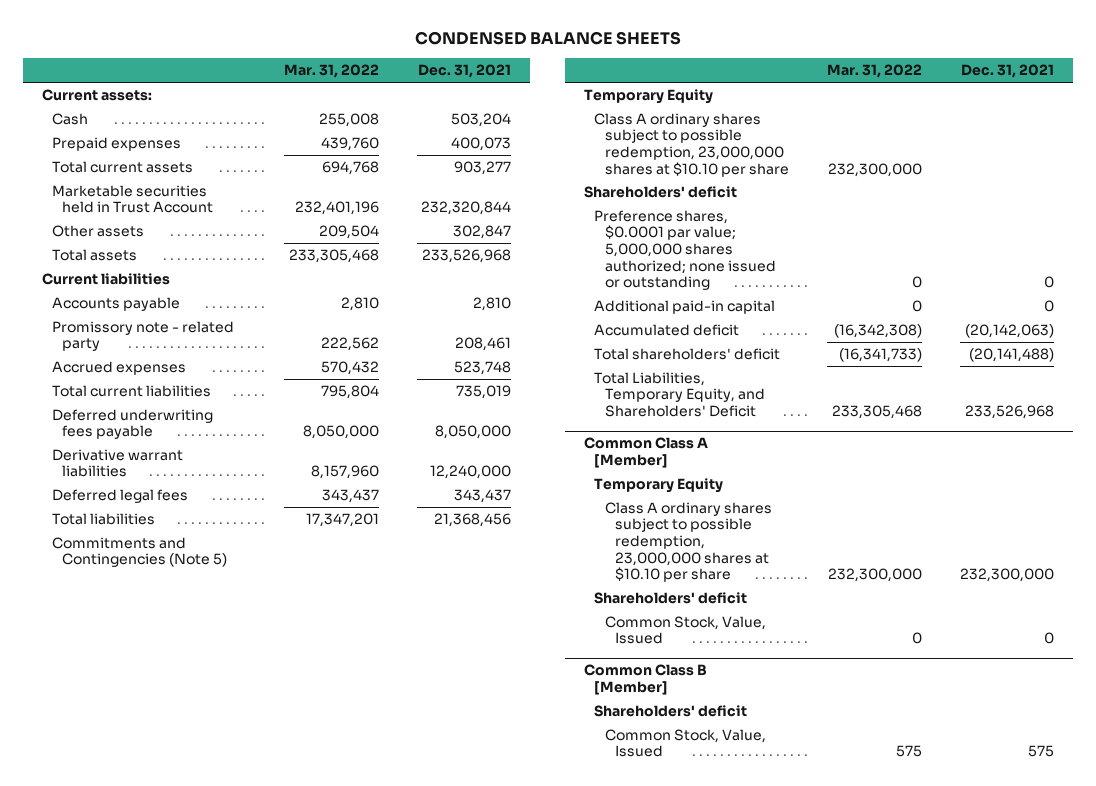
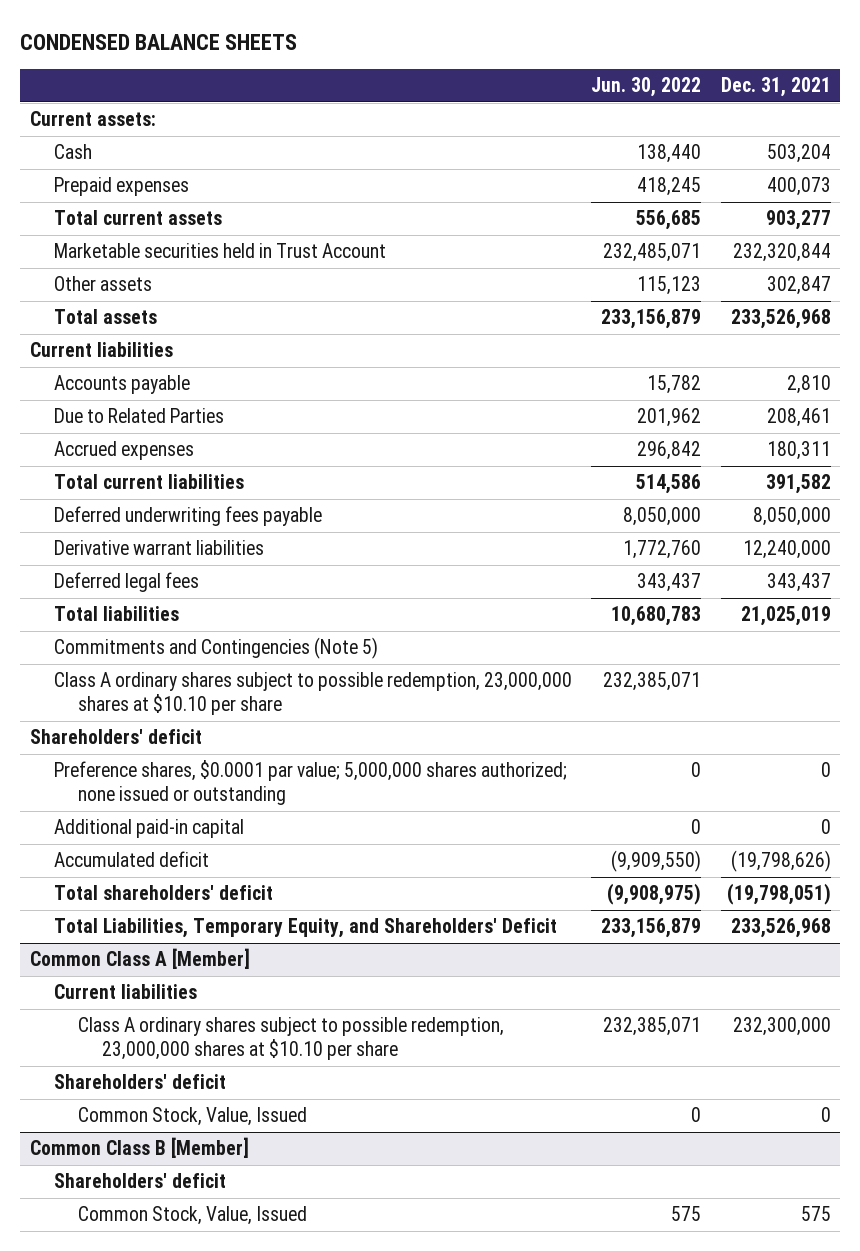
[284,64,380,79] Mar. 31, 2022 -> none
none -> [591,77,702,98] Jun. 30, 2022
[51,320,234,352] Promissory note - related party -> [53,408,224,424] Due to Related Parties
[454,360,512,375] 523,748 -> [766,441,831,461] 180,311
[456,384,512,399] 735,019 -> [765,474,831,495] 391,582
[434,512,512,527] 21,368,456 -> [740,606,831,627] 21,025,019
[584,88,714,104] Temporary Equity -> none
[964,323,1054,338] (20,142,063) -> [730,850,831,873] (19,798,626)
[968,347,1054,362] (20,141,488) -> [726,883,831,906] (19,798,051)
[594,477,724,493] Temporary Equity -> none
none -> [53,984,197,1000] Current liabilities

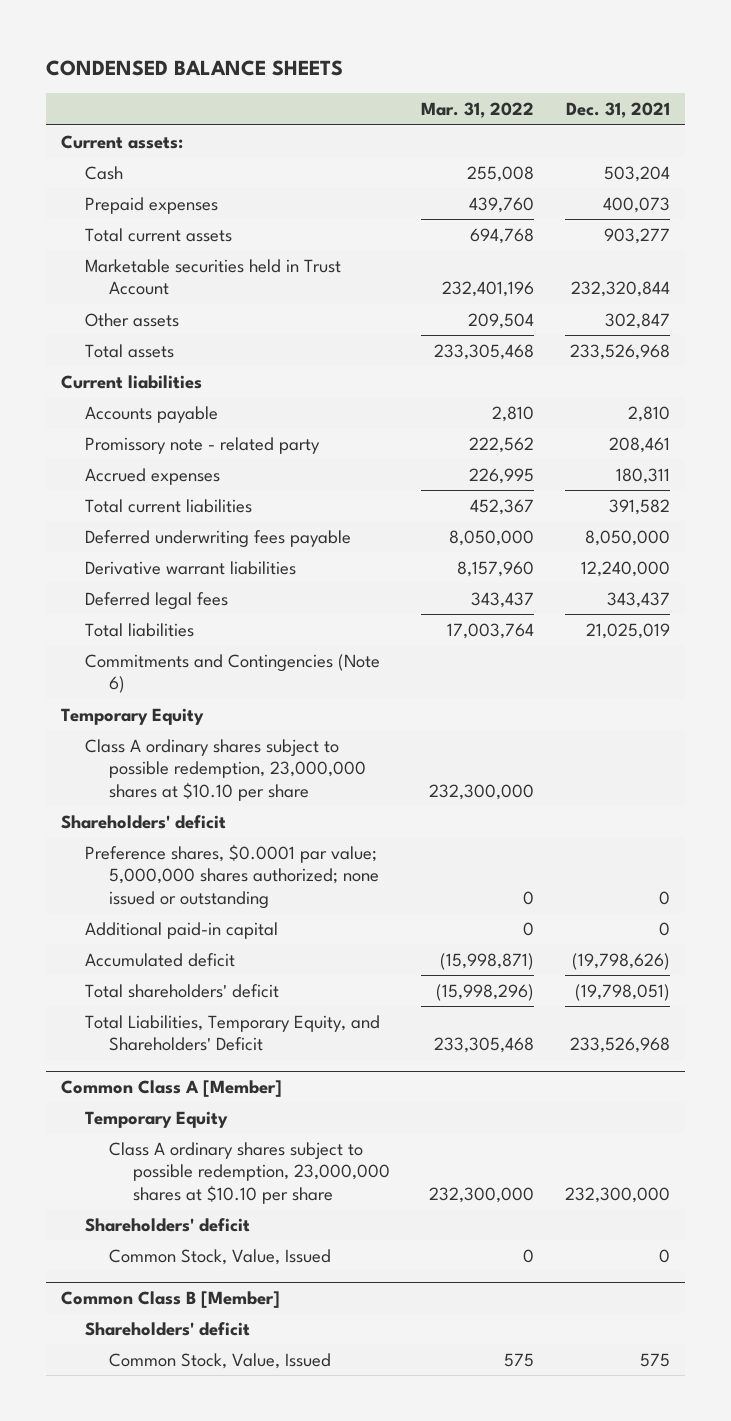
[591,77,702,98] Jun. 30, 2022 -> none
none -> [421,102,535,119] Mar. 31, 2022
[53,408,224,424] Due to Related Parties -> [85,436,321,454] Promissory note - related party
[53,637,378,660] Commitments and Contingencies (Note 5) -> [85,653,381,694] Commitments and Contingencies (Note 6)
none -> [60,707,204,725] Temporary Equity
[53,984,197,1000] Current liabilities -> none
none -> [85,1110,229,1128] Temporary Equity

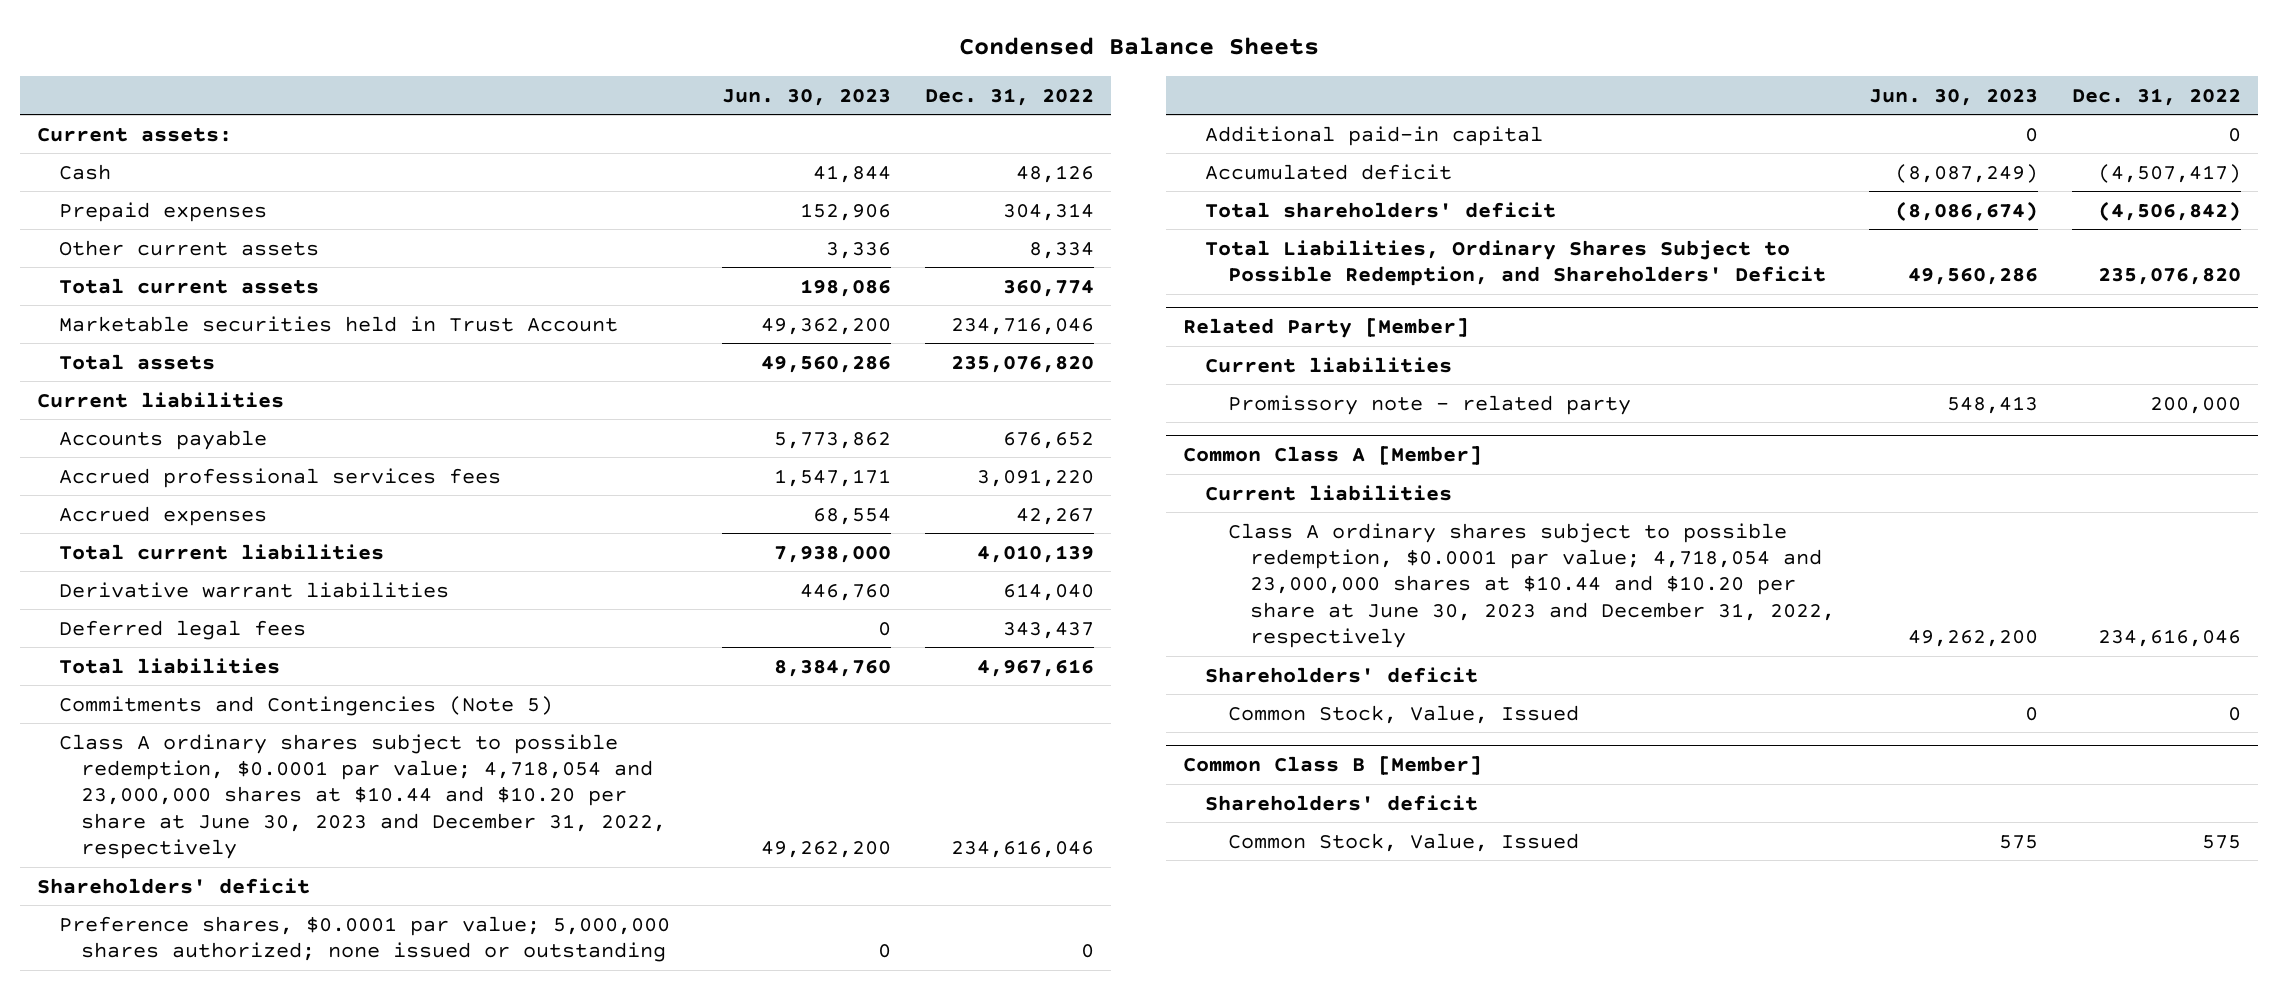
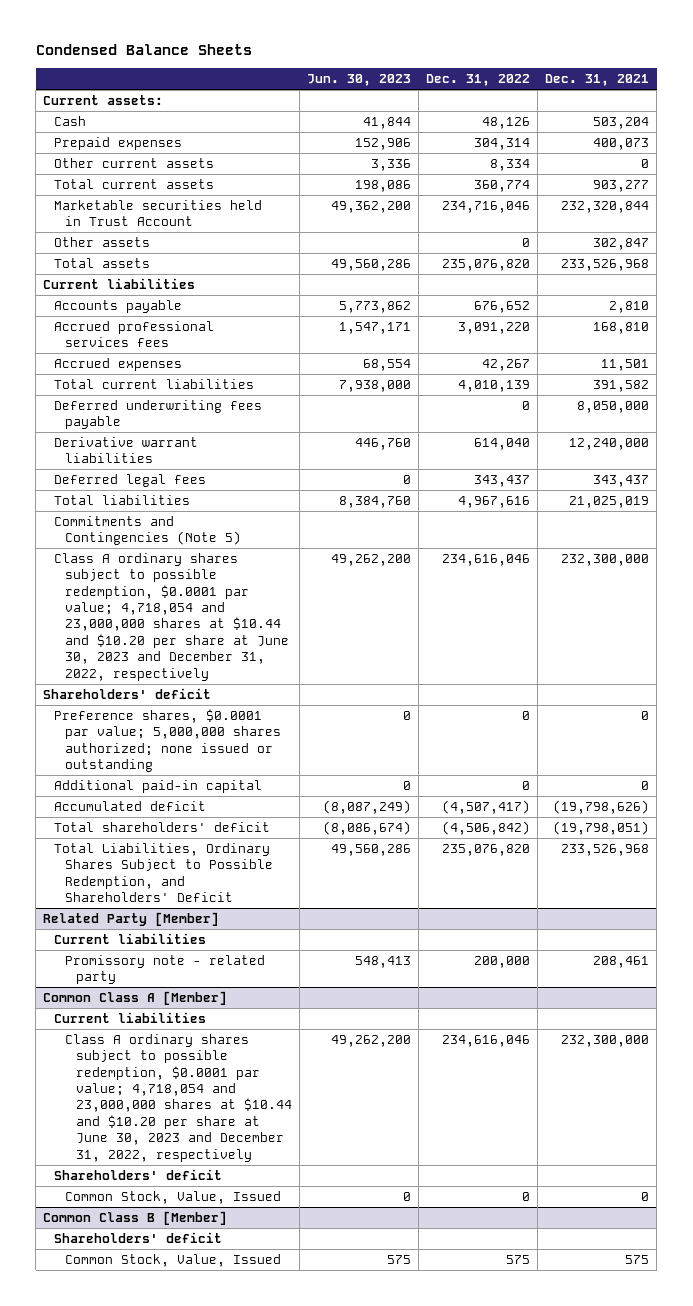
none -> [545,73,650,86] Dec. 31, 2021
none -> [54,236,151,247] Other assets
none -> [54,399,263,430] Deferred underwriting fees payable

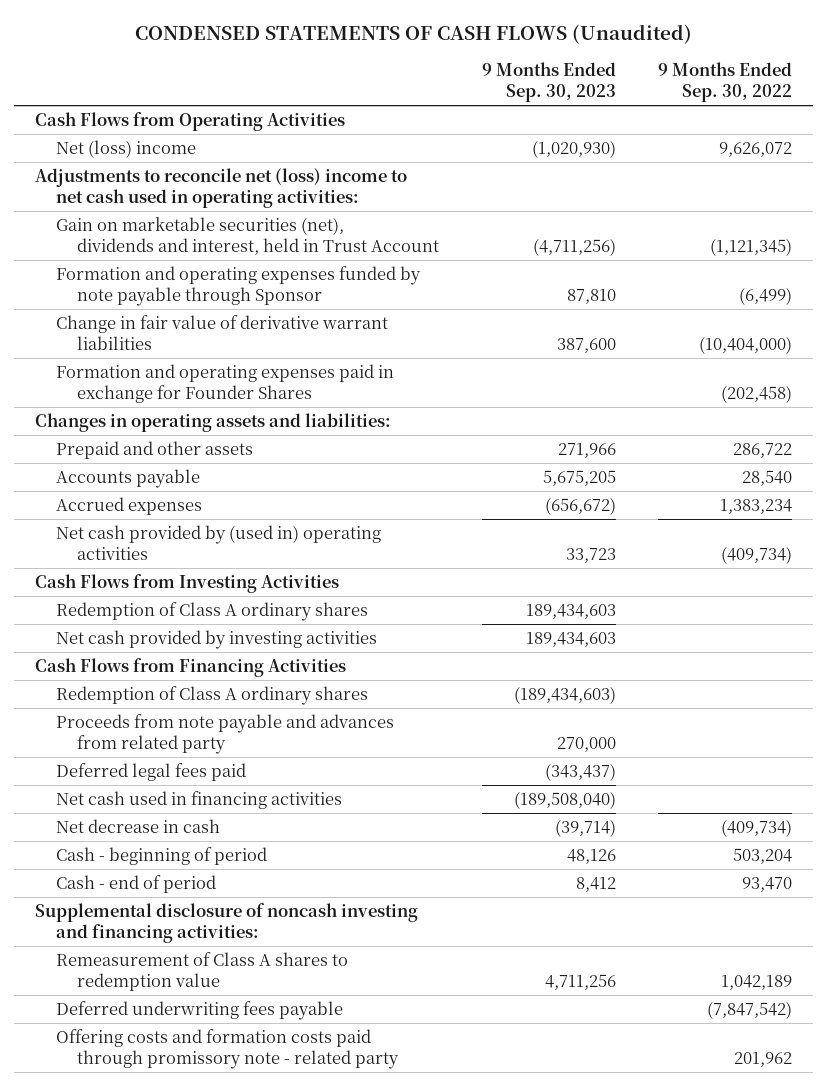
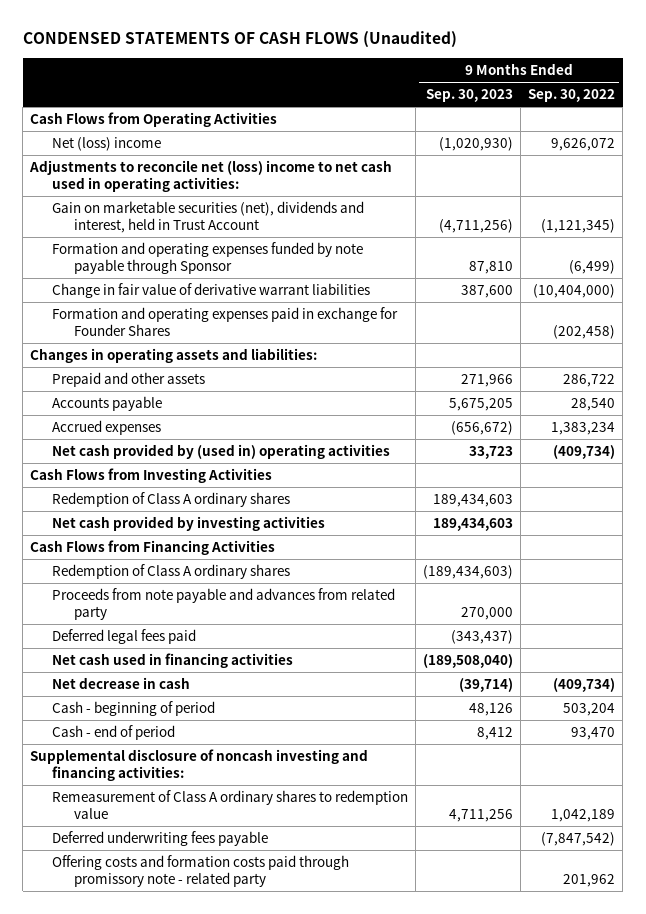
[56,951,349,992] Remeasurement of Class A shares to redemption value -> [51,790,408,819] Remeasurement of Class A ordinary shares to redemption value

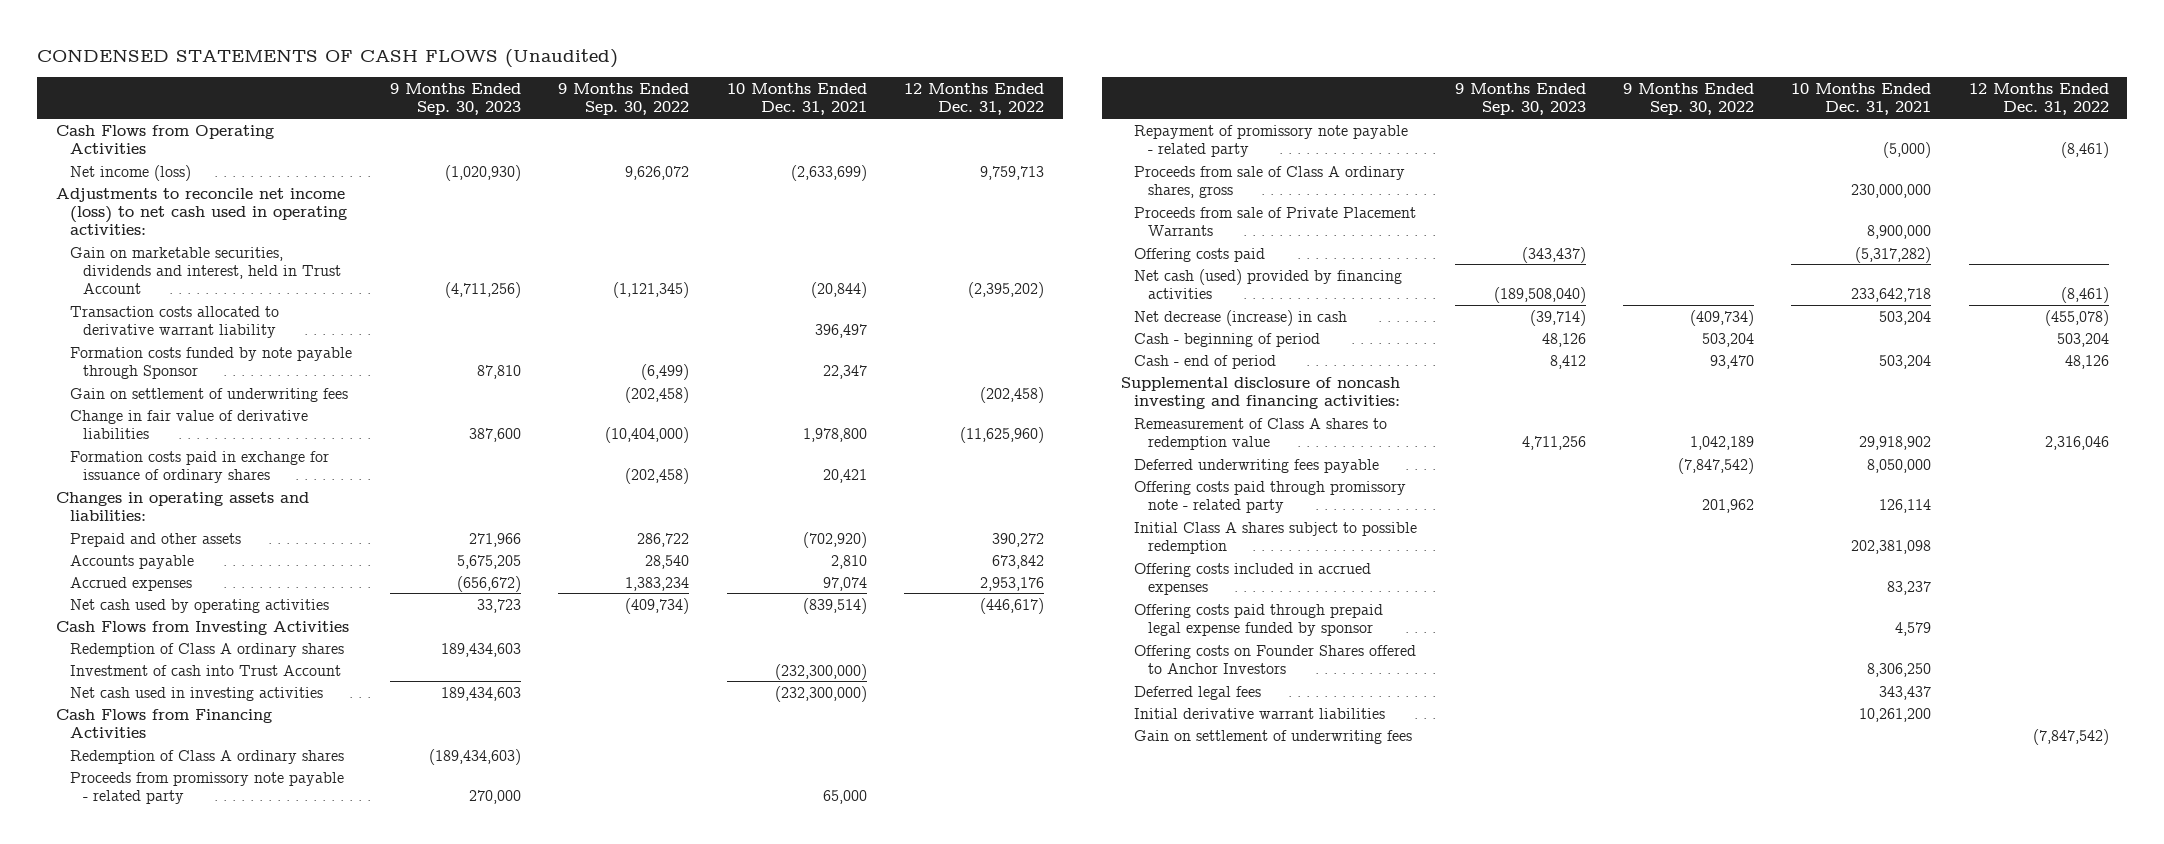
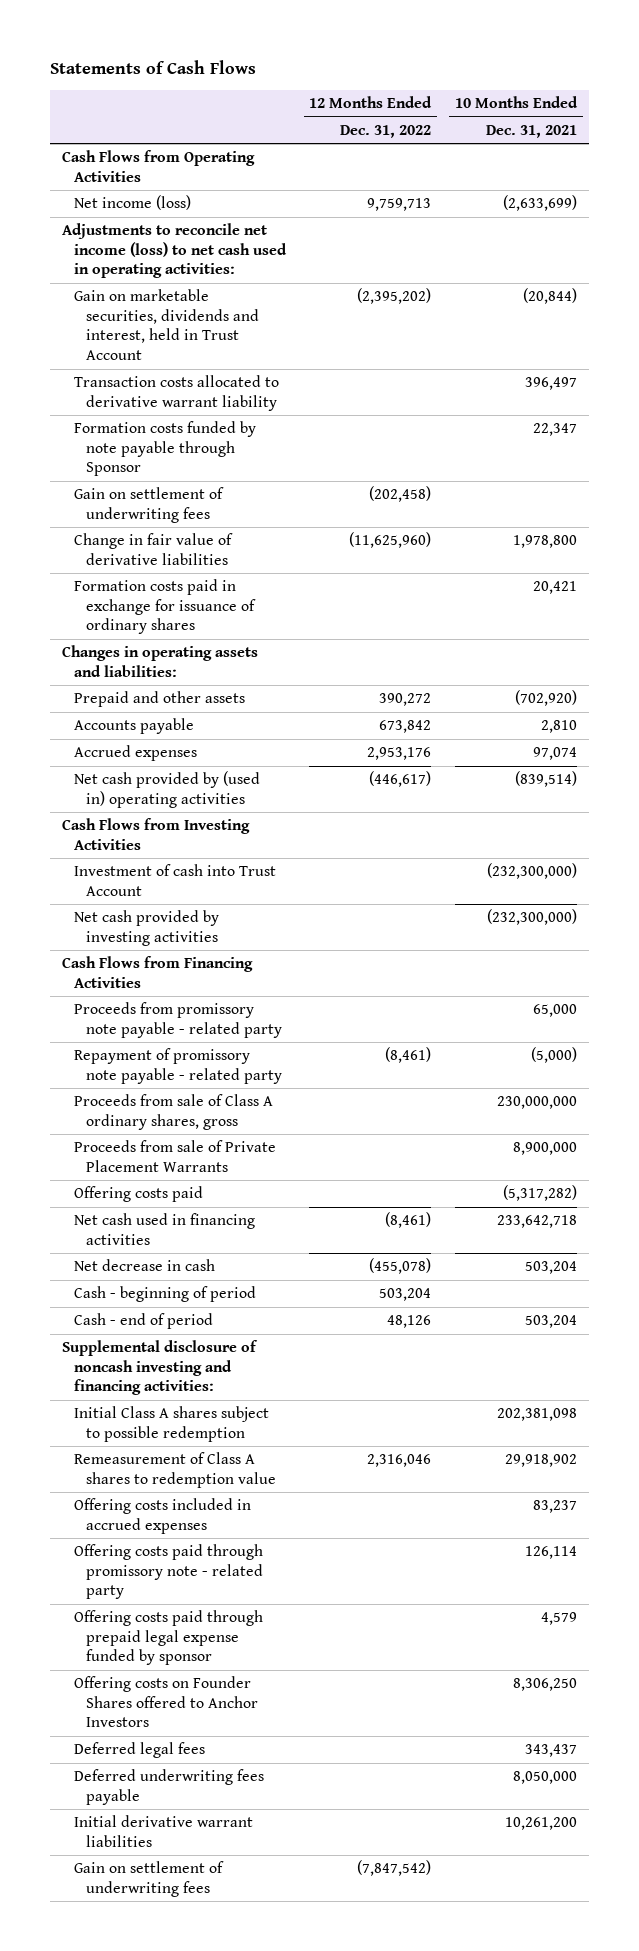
[37,48,619,68] CONDENSED STATEMENTS OF CASH FLOWS (Unaudited) -> [50,60,257,75] Statements of Cash Flows
[389,83,521,116] 9 Months Ended Sep. 30, 2023 -> none
[558,83,690,116] 9 Months Ended Sep. 30, 2022 -> none
[69,598,329,613] Net cash used by operating activities -> [73,771,260,808] Net cash provided by (used in) operating activities
[69,642,344,657] Redemption of Class A ordinary shares -> none
[69,686,323,701] Net cash used in investing activities -> [73,910,219,946] Net cash provided by investing activities
[69,749,344,764] Redemption of Class A ordinary shares -> none
[1134,268,1403,299] Net cash (used) provided by financing activities -> [73,1213,255,1245] Net cash used in financing activities
[1134,309,1348,326] Net decrease (increase) in cash -> [73,1259,215,1272] Net decrease in cash
[1134,417,1388,450] Remeasurement of Class A shares to redemption value -> [73,1452,276,1488] Remeasurement of Class A shares to redemption value
[1134,480,1407,513] Offering costs paid through promissory note - related party -> [73,1544,263,1600] Offering costs paid through promissory note - related party
[1134,458,1380,473] Deferred underwriting fees payable -> [73,1769,264,1805] Deferred underwriting fees payable

